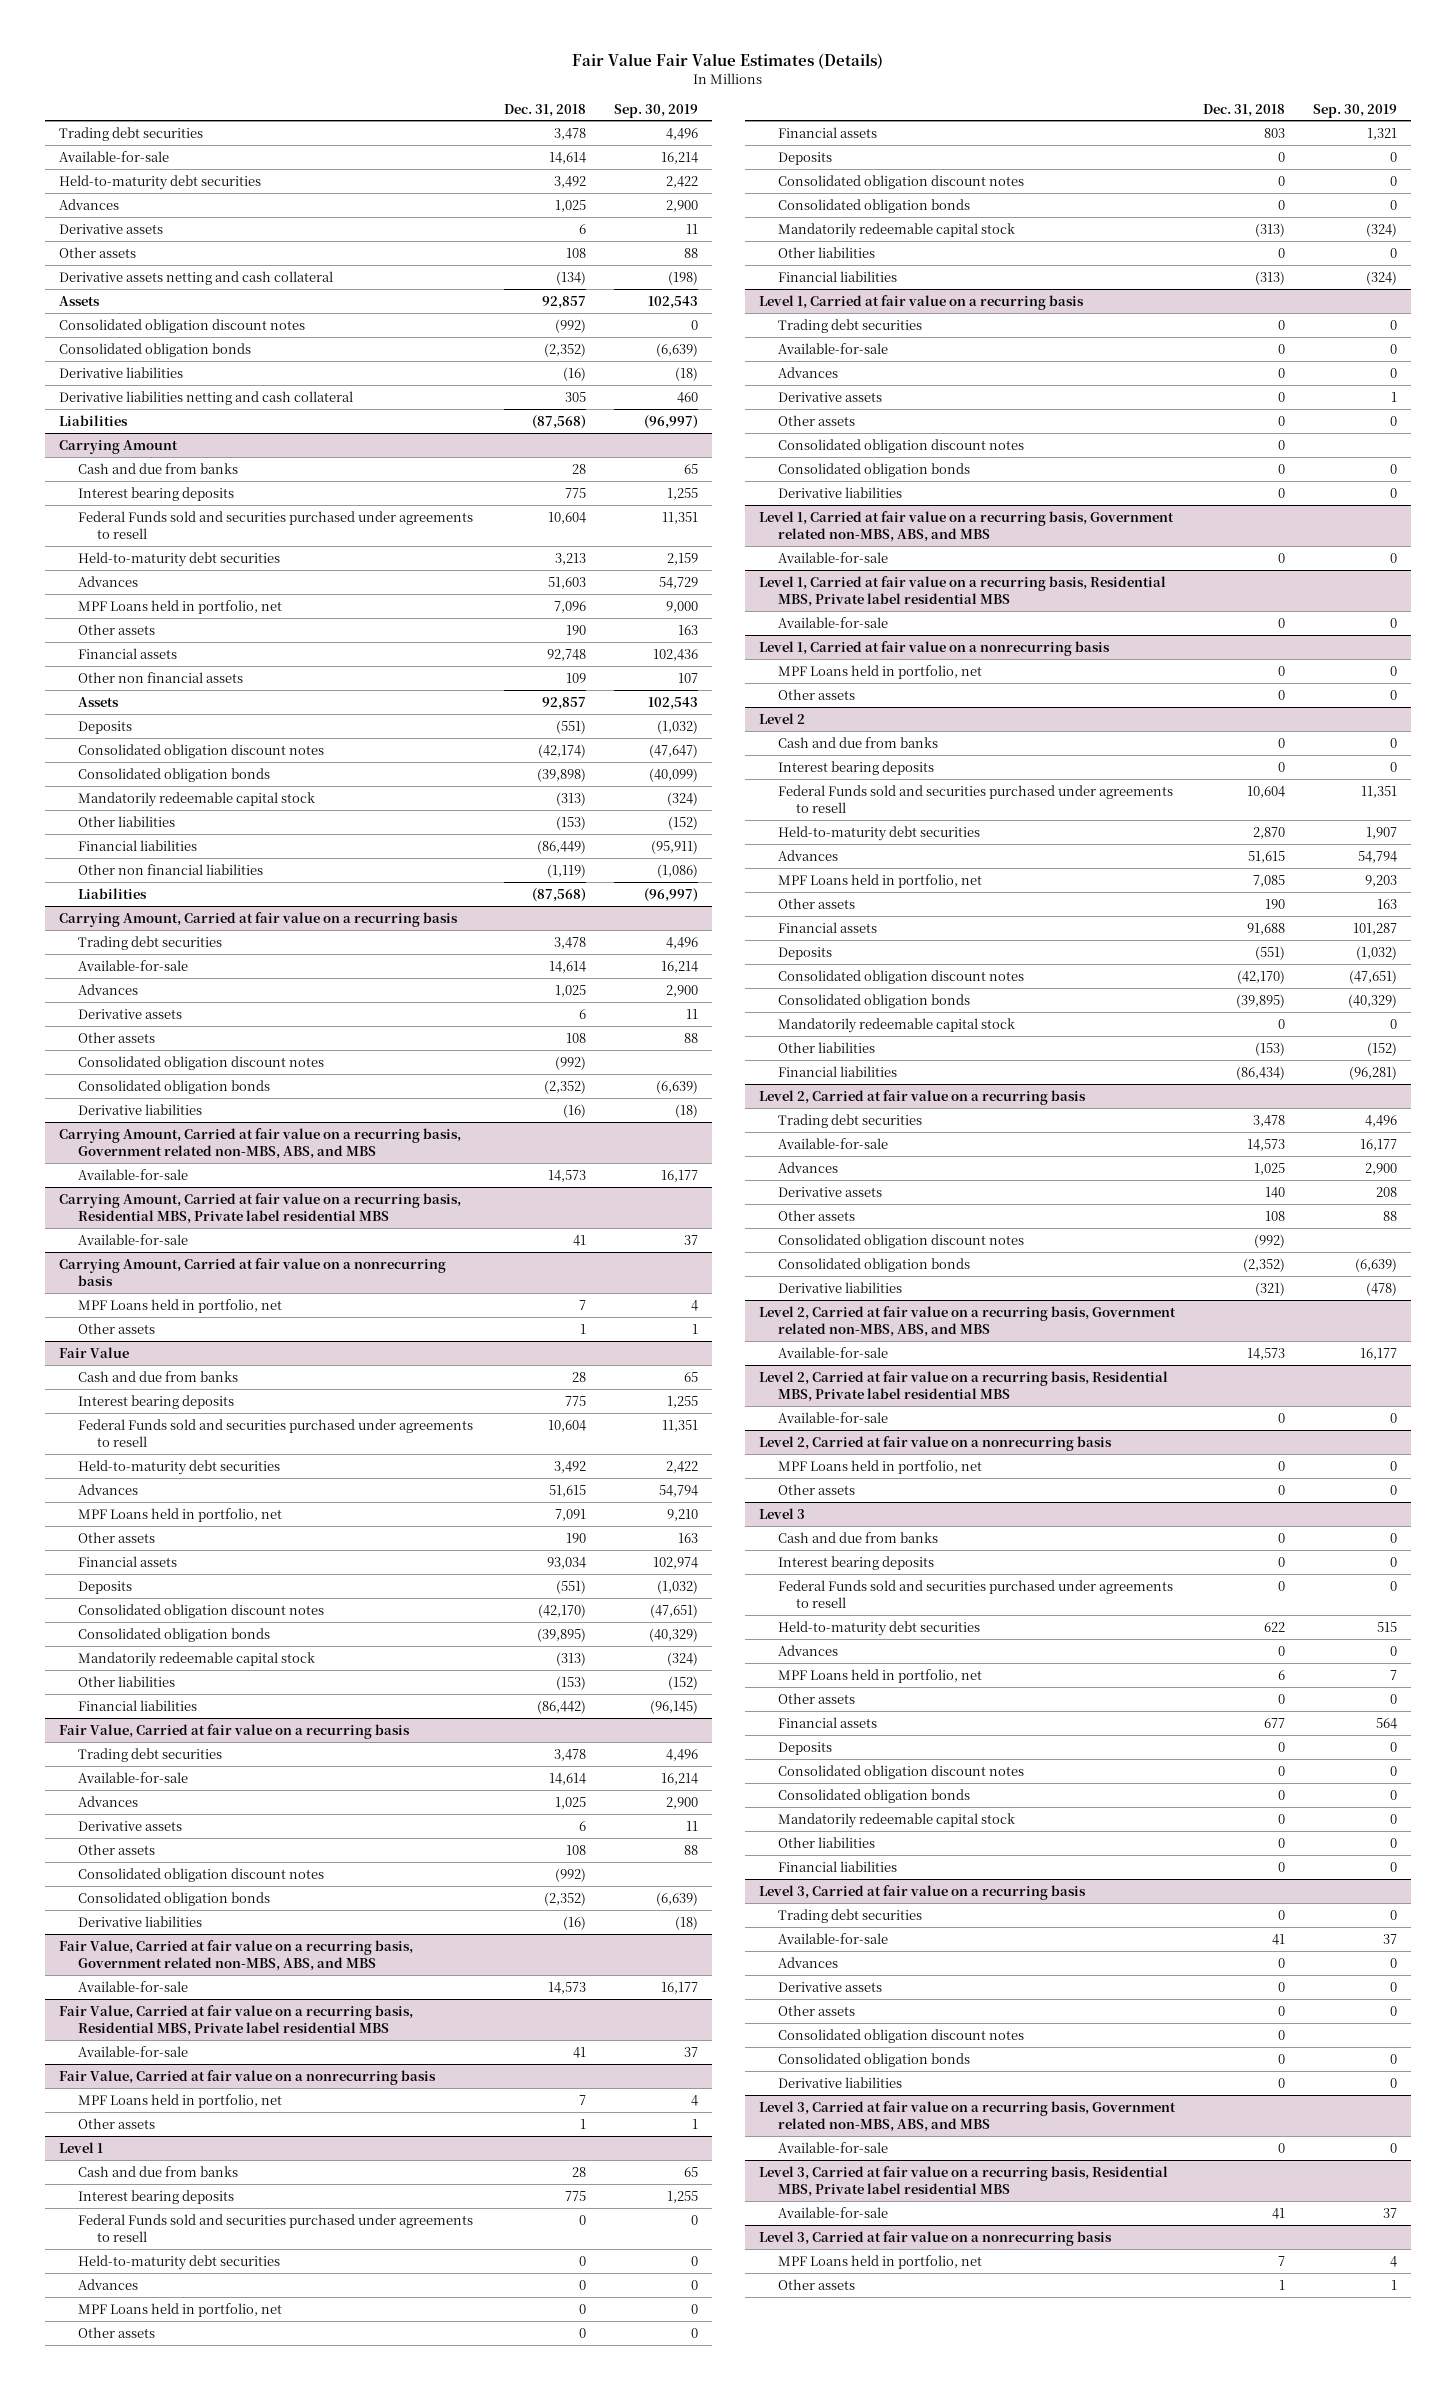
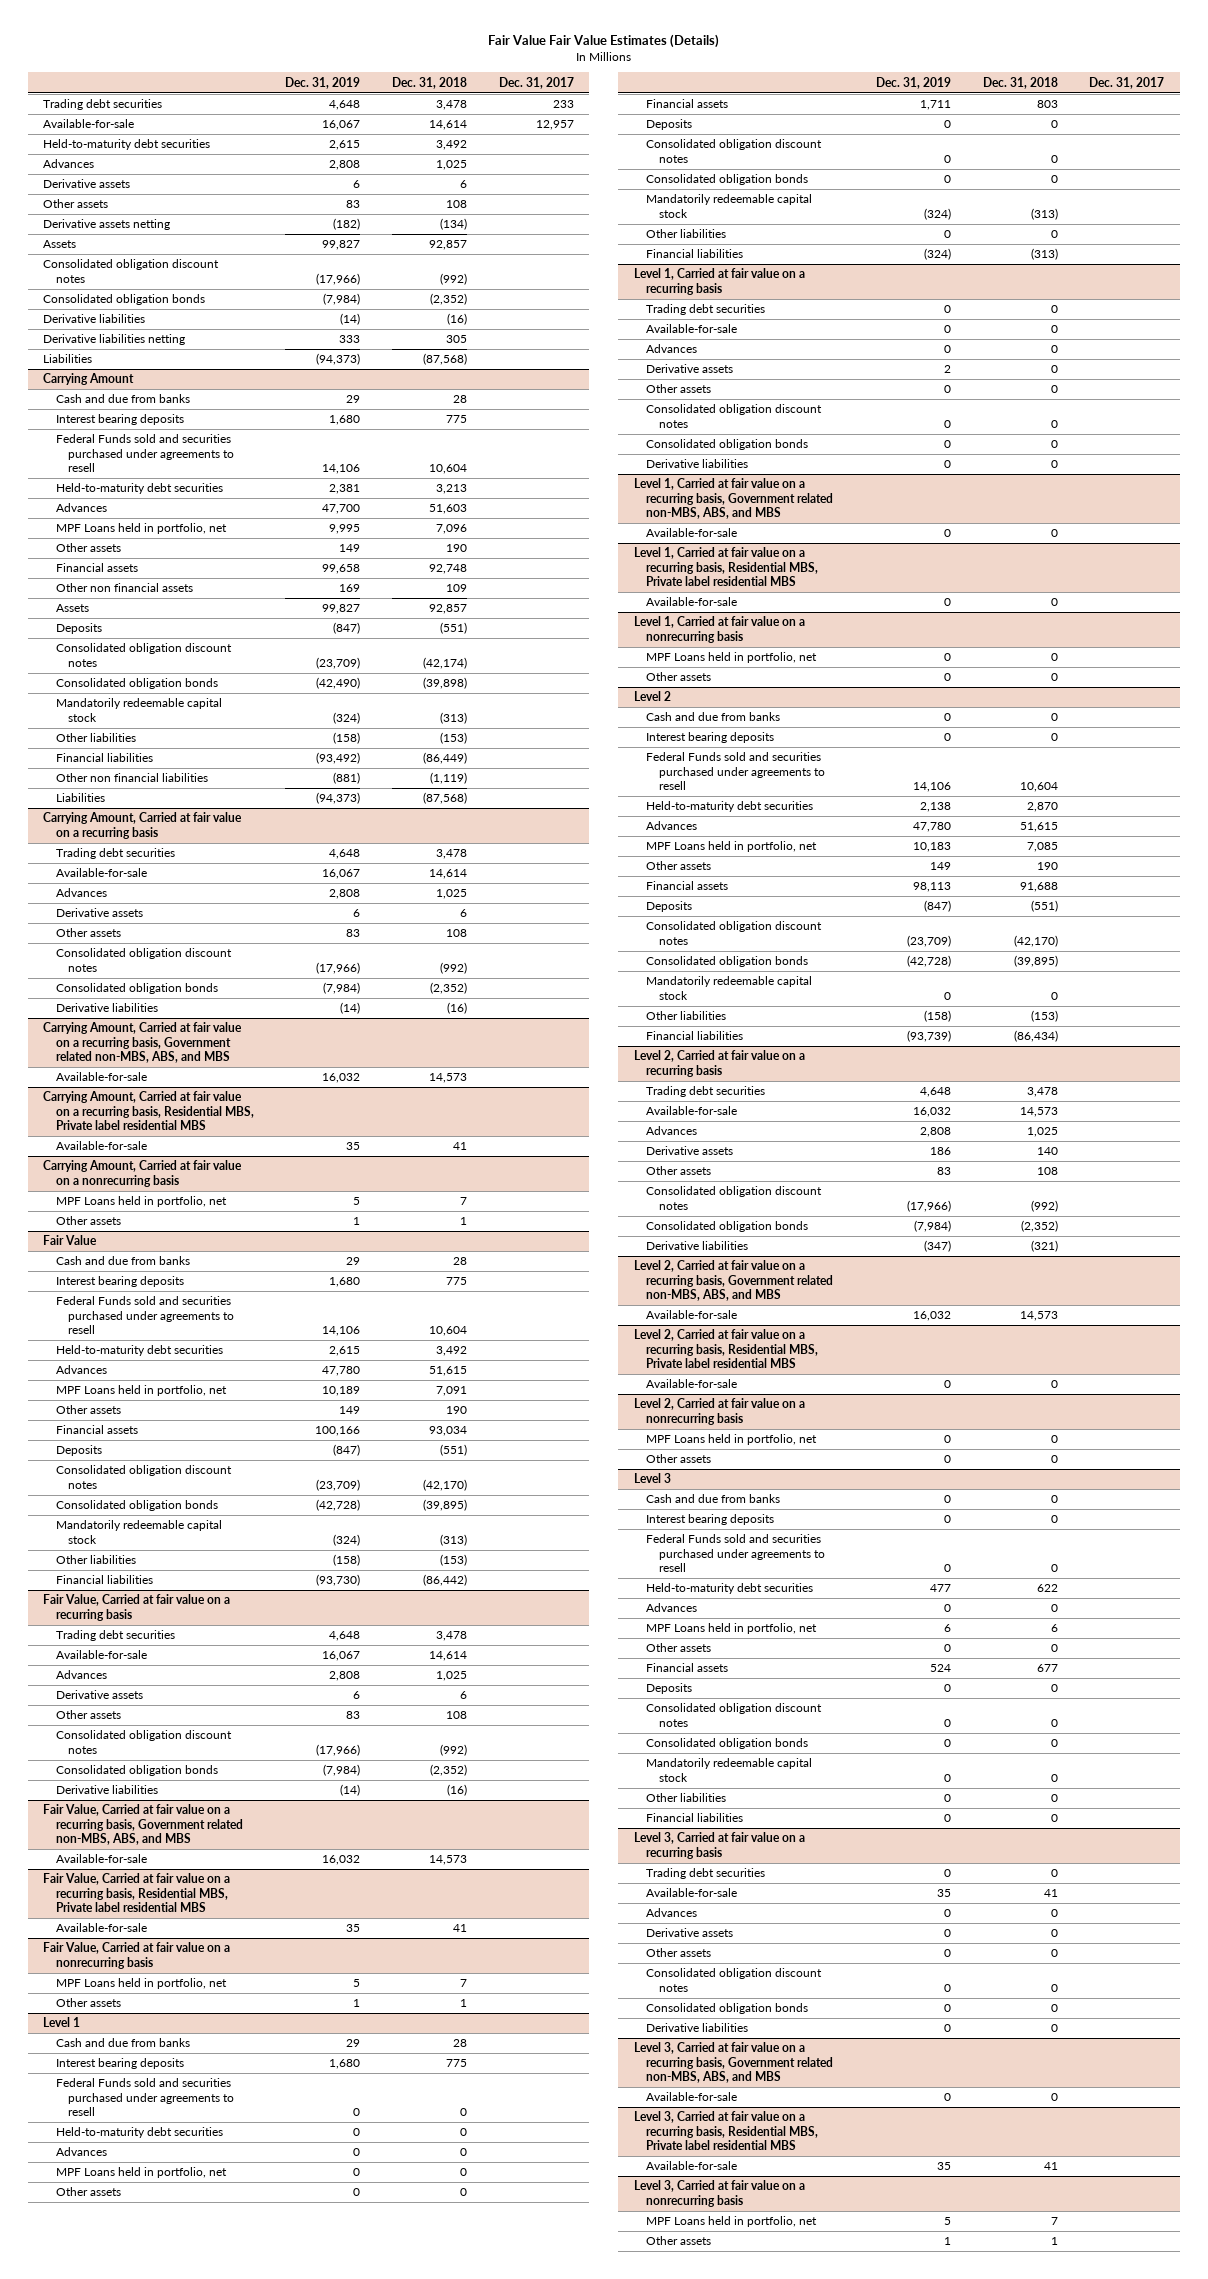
[613,103,698,118] Sep. 30, 2019 -> none
none -> [285,76,361,89] Dec. 31, 2019
none -> [498,76,574,89] Dec. 31, 2017
[59,270,334,285] Derivative assets netting and cash collateral -> [43,219,171,231] Derivative assets netting
[59,390,354,405] Derivative liabilities netting and cash collateral -> [43,334,186,346] Derivative liabilities netting

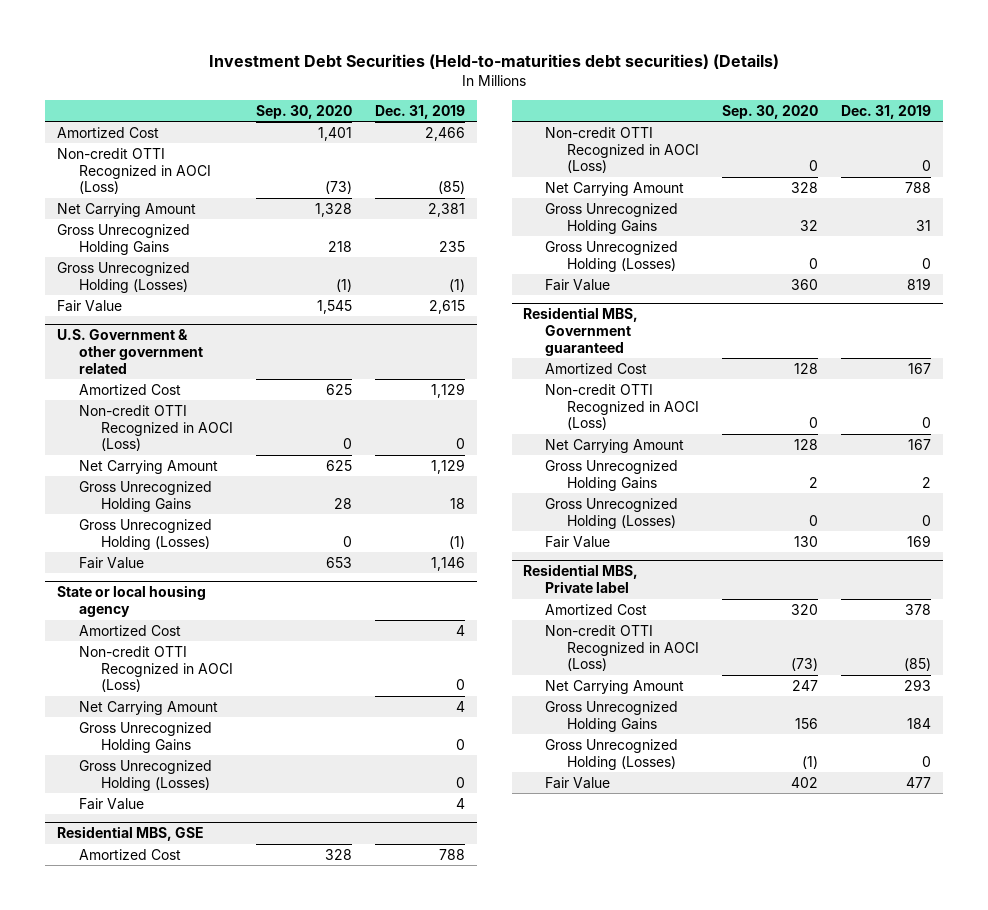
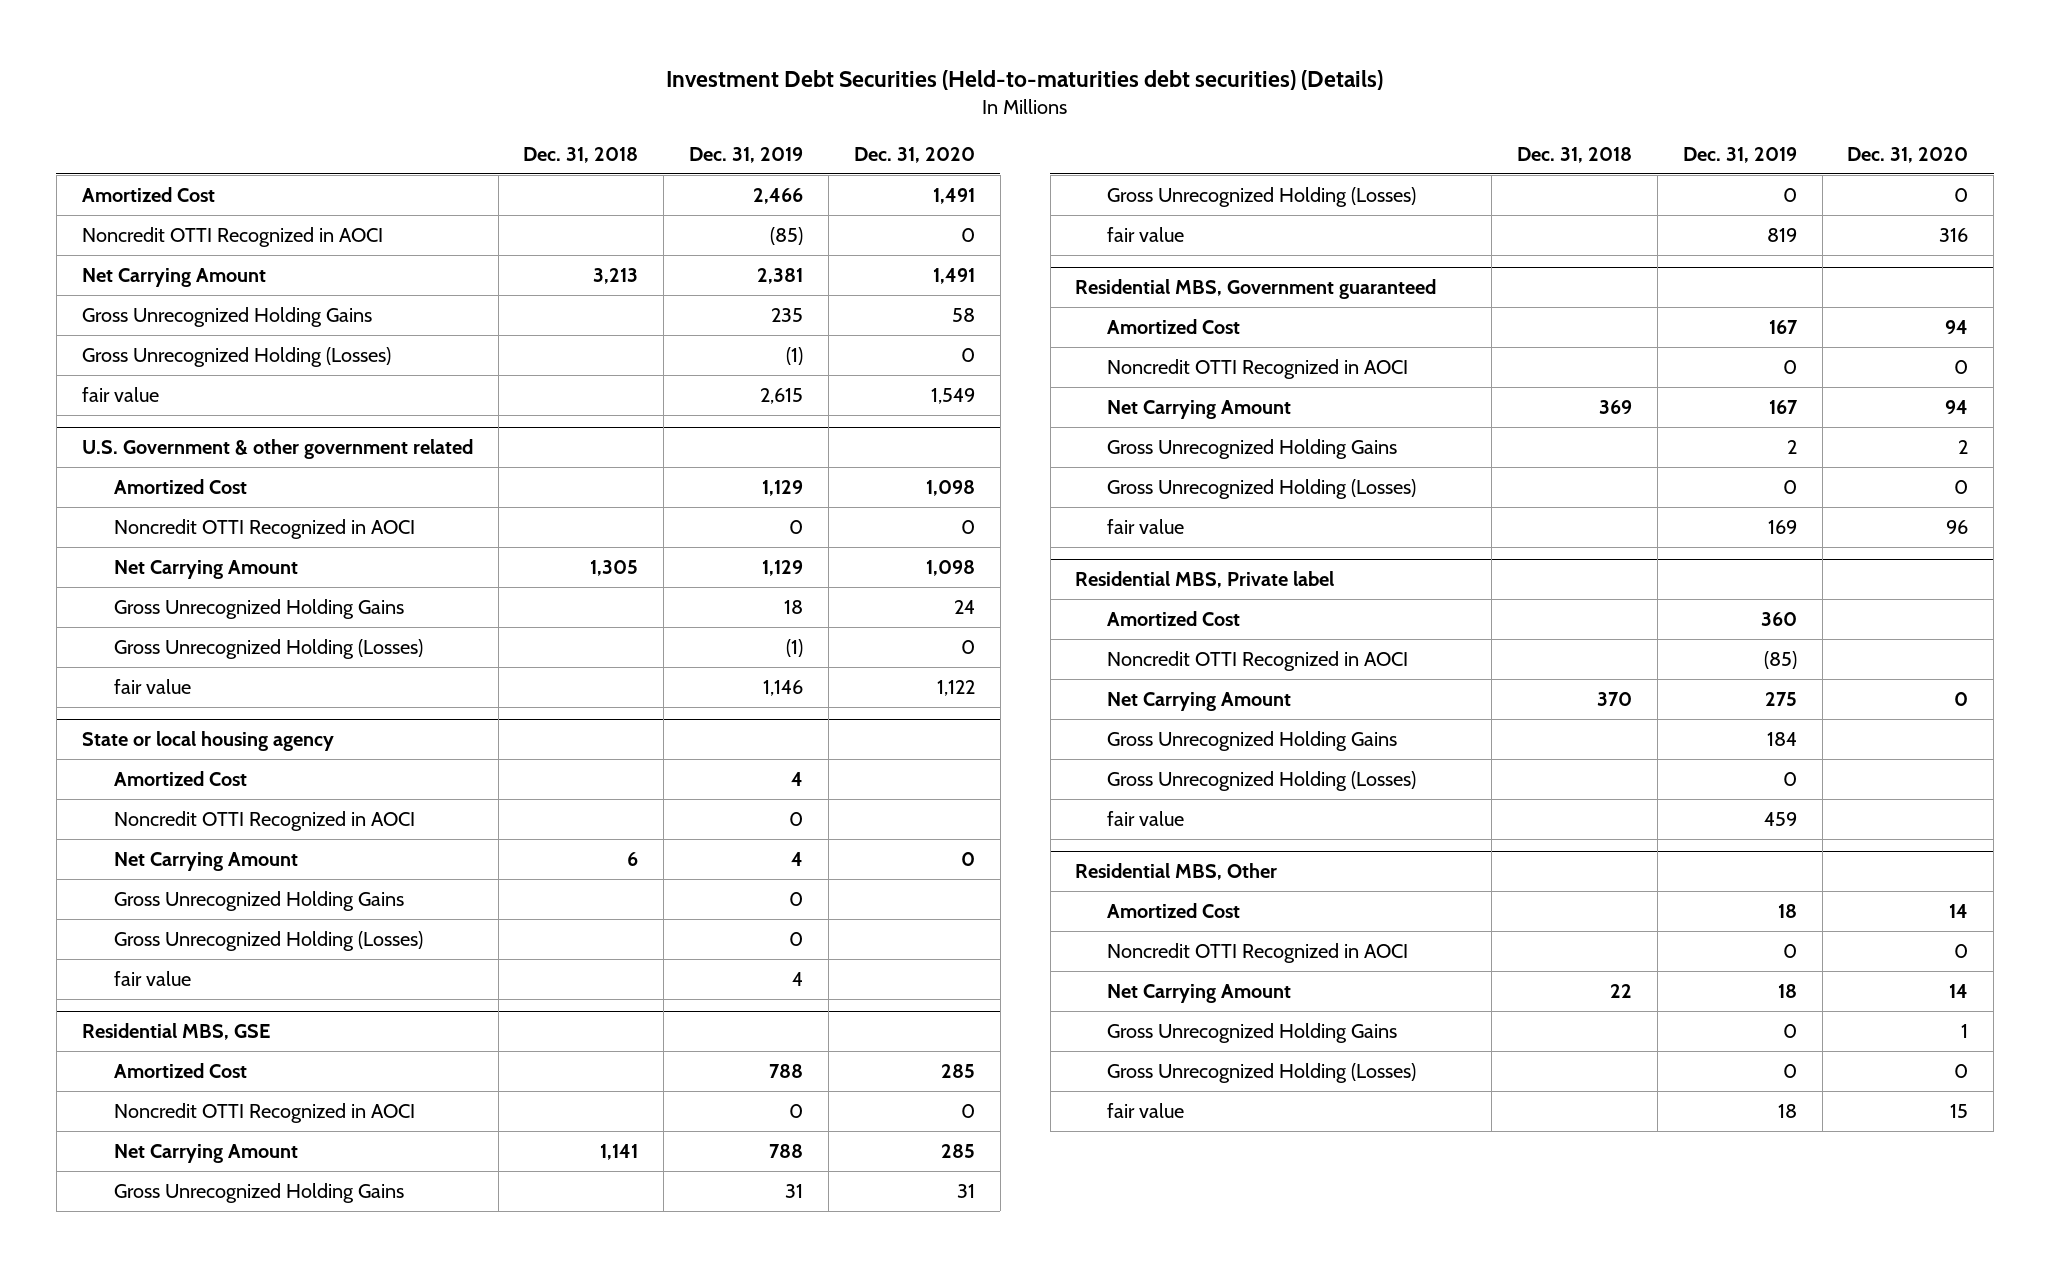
[256,104,353,119] Sep. 30, 2020 -> none
none -> [523,147,639,164] Dec. 31, 2018
none -> [853,147,975,164] Dec. 31, 2020
[56,147,211,195] Non-credit OTTI Recognized in AOCI (Loss) -> [81,226,383,247] Noncredit OTTI Recognized in AOCI
[56,299,122,312] Fair Value -> [81,386,159,402] fair value
[78,404,234,452] Non-credit OTTI Recognized in AOCI (Loss) -> [113,518,415,539] Noncredit OTTI Recognized in AOCI
[78,556,144,569] Fair Value -> [113,678,191,694] fair value
[78,645,234,693] Non-credit OTTI Recognized in AOCI (Loss) -> [113,810,415,831] Noncredit OTTI Recognized in AOCI
[78,797,144,810] Fair Value -> [113,970,191,986] fair value
[545,126,700,174] Non-credit OTTI Recognized in AOCI (Loss) -> [113,1102,415,1123] Noncredit OTTI Recognized in AOCI
[545,278,611,291] Fair Value -> [1107,226,1185,242] fair value
[545,383,700,431] Non-credit OTTI Recognized in AOCI (Loss) -> [1107,358,1409,379] Noncredit OTTI Recognized in AOCI
[545,535,611,548] Fair Value -> [1107,518,1185,534] fair value
[905,603,932,615] 378 -> [1760,611,1797,626] 360
[545,624,700,672] Non-credit OTTI Recognized in AOCI (Loss) -> [1107,650,1409,671] Noncredit OTTI Recognized in AOCI
[904,678,932,691] 293 -> [1764,691,1797,706] 275
[545,776,611,789] Fair Value -> [1107,810,1185,826] fair value
[906,776,932,788] 477 -> [1763,811,1797,826] 459
none -> [1075,863,1278,881] Residential MBS, Other
none -> [1107,902,1241,918] Amortized Cost
none -> [1107,942,1409,963] Noncredit OTTI Recognized in AOCI
none -> [1107,983,1292,1003] Net Carrying Amount
none -> [1107,1022,1398,1043] Gross Unrecognized Holding Gains
none -> [1107,1062,1417,1083] Gross Unrecognized Holding (Losses)
none -> [1107,1102,1185,1118] fair value

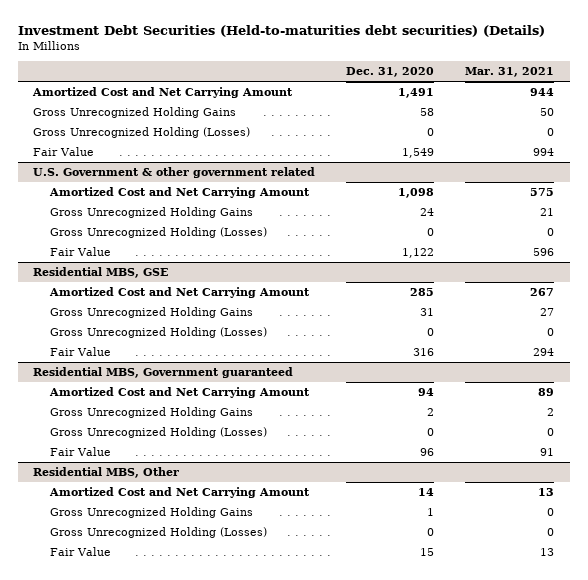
[523,147,639,164] Dec. 31, 2018 -> none
[689,147,804,164] Dec. 31, 2019 -> none
none -> [465,67,555,78] Mar. 31, 2021
[81,186,215,202] Amortized Cost -> none
[81,226,383,247] Noncredit OTTI Recognized in AOCI -> none
[81,267,266,287] Net Carrying Amount -> [32,86,294,98] Amortized Cost and Net Carrying Amount
[81,386,159,402] fair value -> [33,146,95,156] Fair Value
[113,478,247,494] Amortized Cost -> none
[113,518,415,539] Noncredit OTTI Recognized in AOCI -> none
[113,559,298,579] Net Carrying Amount -> [49,186,311,198] Amortized Cost and Net Carrying Amount
[81,731,334,752] State or local housing agency -> none
[113,770,247,786] Amortized Cost -> none
[113,810,415,831] Noncredit OTTI Recognized in AOCI -> none
[113,851,298,871] Net Carrying Amount -> none
[113,890,404,911] Gross Unrecognized Holding Gains -> none
[113,930,423,951] Gross Unrecognized Holding (Losses) -> none
[113,970,191,986] fair value -> none
[113,678,191,694] fair value -> [50,246,112,256] Fair Value
[113,1062,247,1078] Amortized Cost -> none
[113,1102,415,1123] Noncredit OTTI Recognized in AOCI -> none
[113,1143,298,1163] Net Carrying Amount -> [49,286,311,298] Amortized Cost and Net Carrying Amount
[1107,226,1185,242] fair value -> [50,346,112,356] Fair Value
[1107,318,1241,334] Amortized Cost -> none
[1107,358,1409,379] Noncredit OTTI Recognized in AOCI -> none
[1107,399,1292,419] Net Carrying Amount -> [49,386,311,398] Amortized Cost and Net Carrying Amount
[1075,571,1335,589] Residential MBS, Private label -> none
[1107,610,1241,626] Amortized Cost -> none
[1107,650,1409,671] Noncredit OTTI Recognized in AOCI -> none
[1107,691,1292,711] Net Carrying Amount -> none
[1107,730,1398,751] Gross Unrecognized Holding Gains -> none
[1107,770,1417,791] Gross Unrecognized Holding (Losses) -> none
[1107,810,1185,826] fair value -> none
[1107,518,1185,534] fair value -> [50,446,112,456] Fair Value
[1107,902,1241,918] Amortized Cost -> none
[1107,942,1409,963] Noncredit OTTI Recognized in AOCI -> none
[1107,983,1292,1003] Net Carrying Amount -> [49,486,311,498] Amortized Cost and Net Carrying Amount
[1107,1102,1185,1118] fair value -> [50,546,112,556] Fair Value

